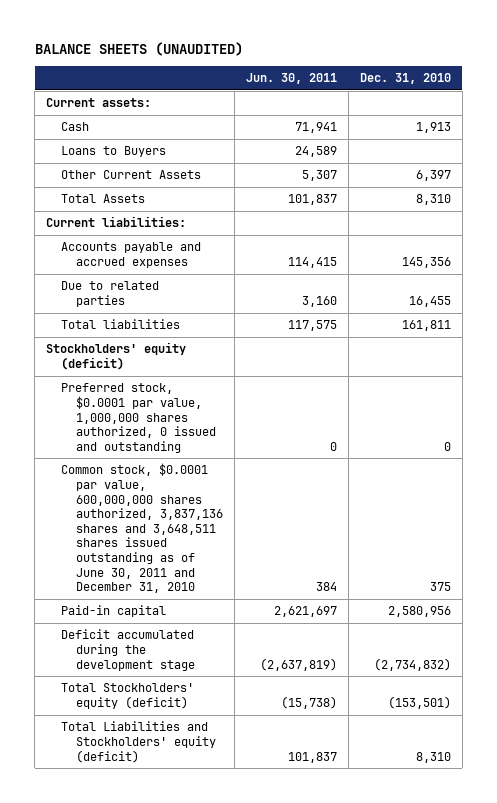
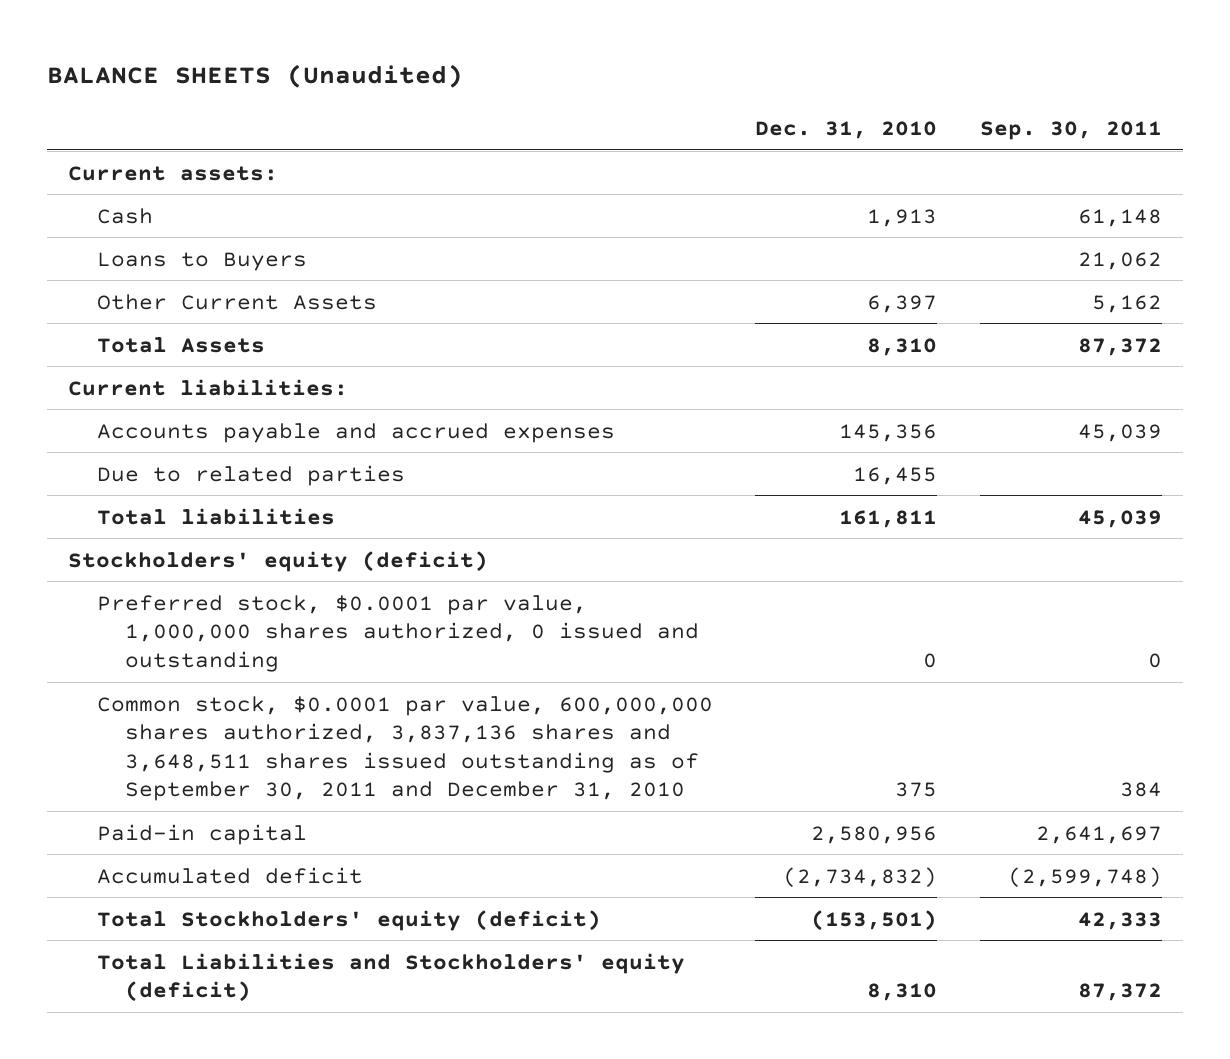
[34,41,243,56] BALANCE SHEETS (UNAUDITED) -> [47,64,464,89] BALANCE SHEETS (Unaudited)
[245,73,337,85] Jun. 30, 2011 -> none
none -> [979,120,1162,140] Sep. 30, 2011
[61,463,223,594] Common stock, $0.0001 par value, 600,000,000 shares authorized, 3,837,136 shares and 3,648,511 shares issued outstanding as of June 30, 2011 and December 31, 2010 -> [96,695,713,802] Common stock, $0.0001 par value, 600,000,000 shares authorized, 3,837,136 shares and 3,648,511 shares issued outstanding as of September 30, 2011 and December 31, 2010
[61,629,195,671] Deficit accumulated during the development stage -> [96,866,363,884] Accumulated deficit

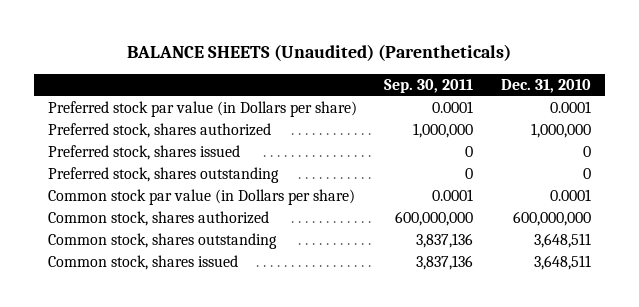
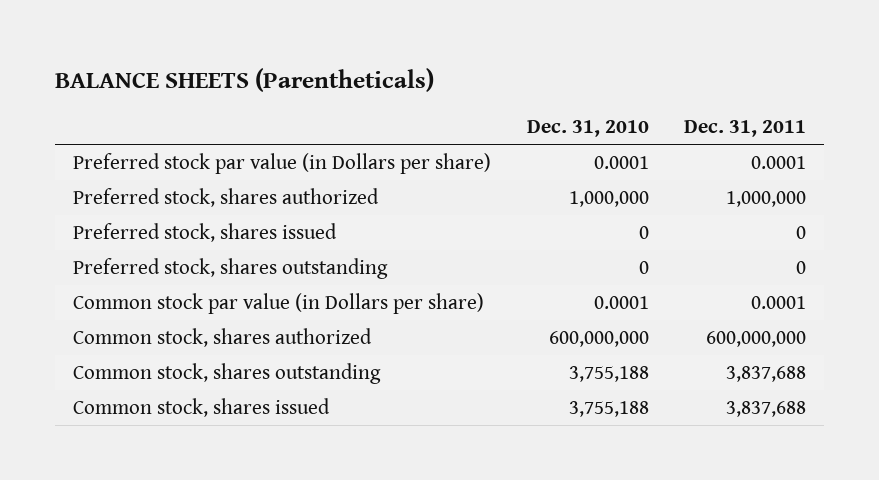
[127,44,512,62] BALANCE SHEETS (Unaudited) (Parentheticals) -> [55,68,435,93] BALANCE SHEETS (Parentheticals)
[384,78,474,93] Sep. 30, 2011 -> none
none -> [684,120,807,138] Dec. 31, 2011
[533,233,591,249] 3,648,511 -> [568,366,649,383] 3,755,188
[533,255,591,271] 3,648,511 -> [568,401,649,418] 3,755,188

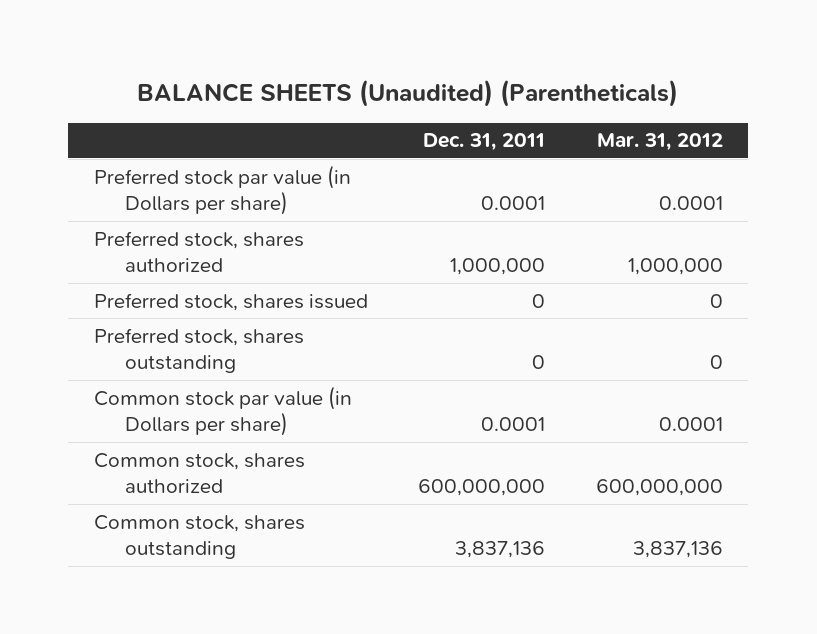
[55,68,435,93] BALANCE SHEETS (Parentheticals) -> [137,79,679,108] BALANCE SHEETS (Unaudited) (Parentheticals)
[526,120,649,138] Dec. 31, 2010 -> none
none -> [596,133,723,152] Mar. 31, 2012
[73,398,331,418] Common stock, shares issued -> none
[726,366,807,383] 3,837,688 -> [455,541,546,559] 3,837,136

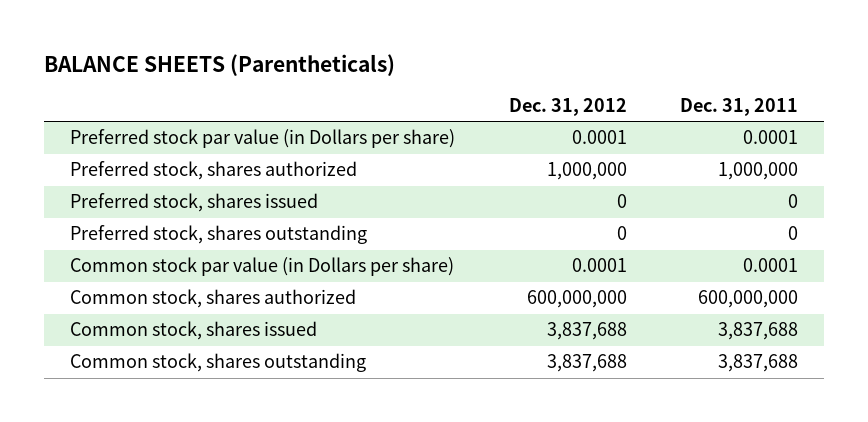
[137,79,679,108] BALANCE SHEETS (Unaudited) (Parentheticals) -> [43,53,395,76] BALANCE SHEETS (Parentheticals)
[596,133,723,152] Mar. 31, 2012 -> none
none -> [508,98,627,117] Dec. 31, 2012
none -> [70,321,318,341] Common stock, shares issued
[455,541,546,559] 3,837,136 -> [717,354,798,373] 3,837,688

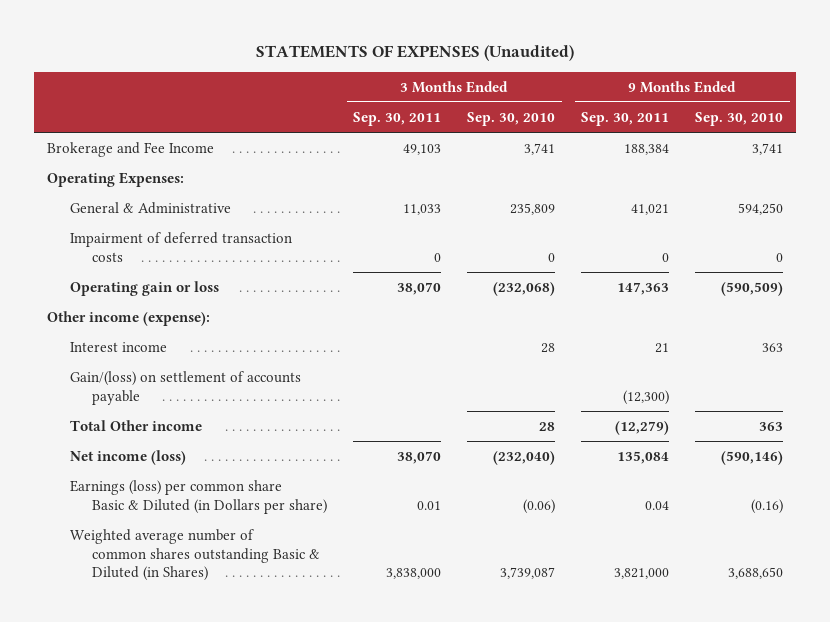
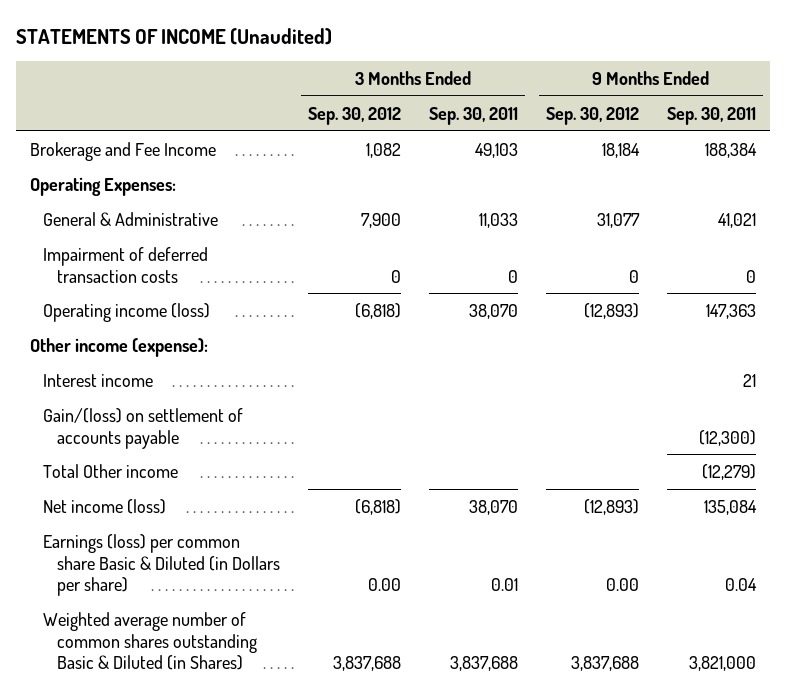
[256,44,575,61] STATEMENTS OF EXPENSES (Unaudited) -> [15,27,332,45] STATEMENTS OF INCOME (Unaudited)
[467,111,556,126] Sep. 30, 2010 -> none
[695,111,784,126] Sep. 30, 2010 -> none
none -> [308,106,402,125] Sep. 30, 2012
none -> [546,106,640,125] Sep. 30, 2012
[69,280,219,296] Operating gain or loss -> [43,302,211,322] Operating income (loss)
[386,568,442,580] 3,838,000 -> [450,656,519,672] 3,837,688

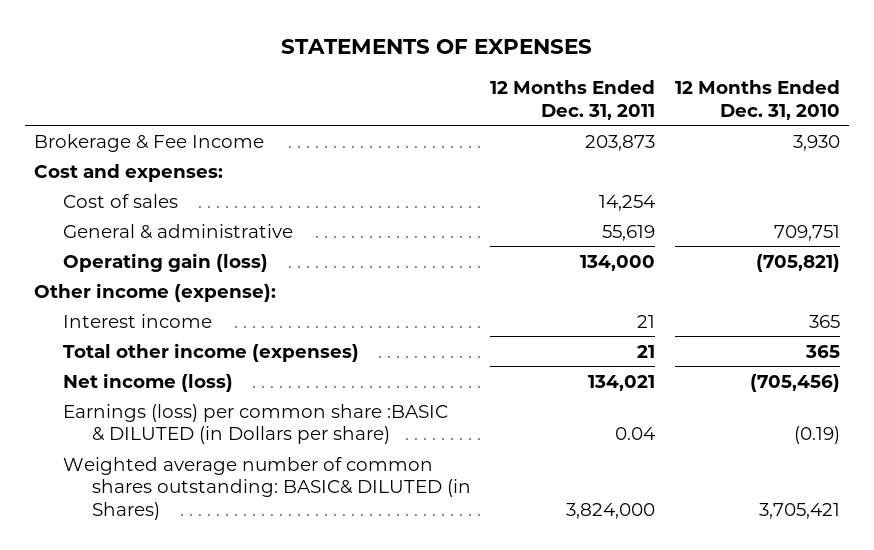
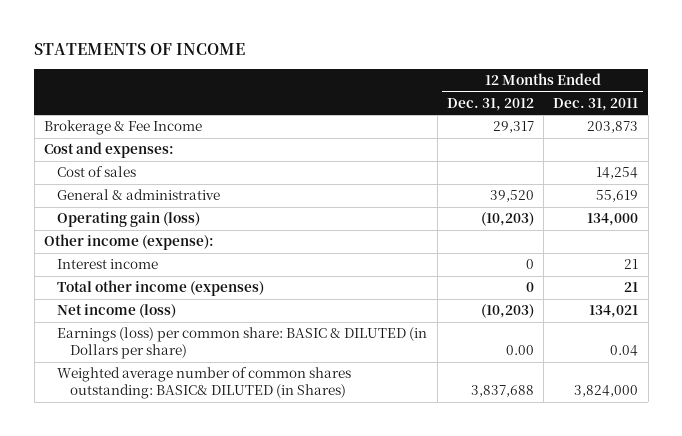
[280,38,592,54] STATEMENTS OF EXPENSES -> [34,43,246,56] STATEMENTS OF INCOME
[674,80,840,120] 12 Months Ended Dec. 31, 2010 -> none
none -> [446,97,534,111] Dec. 31, 2012
[63,403,449,445] Earnings (loss) per common share :BASIC & DILUTED (in Dollars per share) -> [57,327,428,360] Earnings (loss) per common share: BASIC & DILUTED (in Dollars per share)

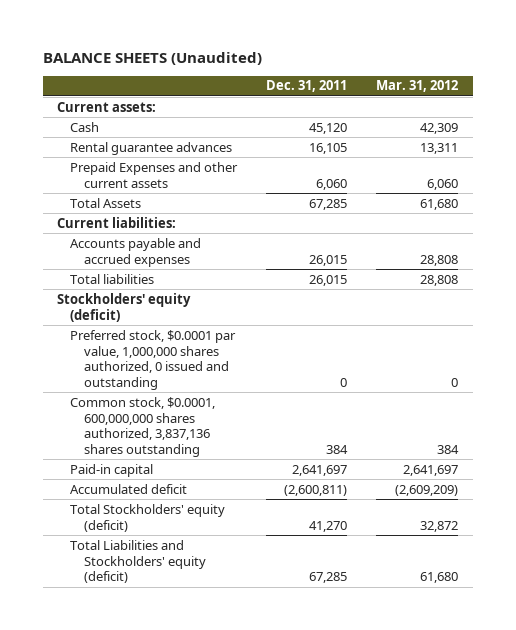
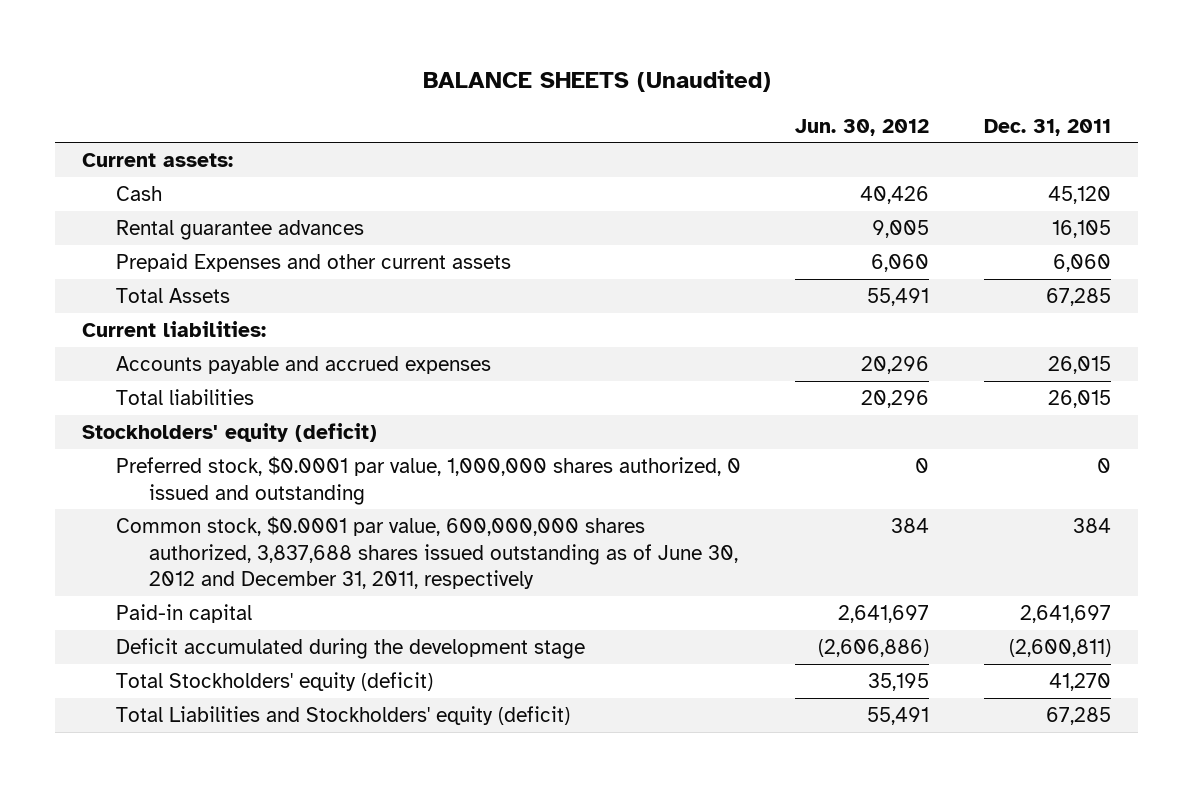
[376,80,459,93] Mar. 31, 2012 -> none
none -> [795,118,930,136] Jun. 30, 2012
[70,396,216,457] Common stock, $0.0001, 600,000,000 shares authorized, 3,837,136 shares outstanding -> [115,516,738,589] Common stock, $0.0001 par value, 600,000,000 shares authorized, 3,837,688 shares issued outstanding as of June 30, 2012 and December 31, 2011, respectively
[70,483,188,494] Accumulated deficit -> [115,638,585,660] Deficit accumulated during the development stage

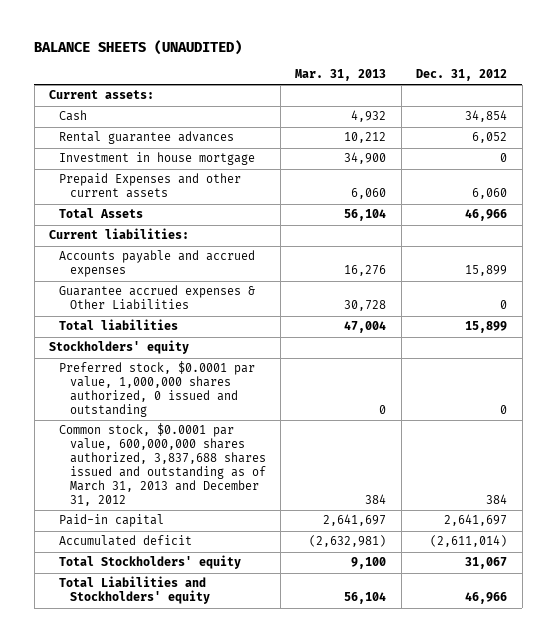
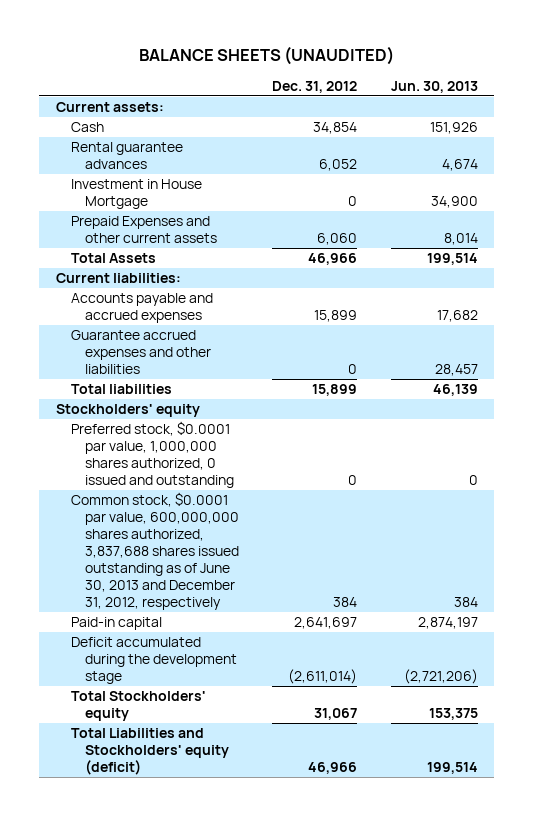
[295,68,387,81] Mar. 31, 2013 -> none
none -> [390,80,478,93] Jun. 30, 2013
[59,152,256,166] Investment in house mortgage -> [70,179,202,210] Investment in House Mortgage
[59,285,256,311] Guarantee accrued expenses & Other Liabilities -> [70,330,211,375] Guarantee accrued expenses and other liabilities
[59,423,266,506] Common stock, $0.0001 par value, 600,000,000 shares authorized, 3,837,688 shares issued and outstanding as of March 31, 2013 and December 31, 2012 -> [70,492,239,610] Common stock, $0.0001 par value, 600,000,000 shares authorized, 3,837,688 shares issued outstanding as of June 30, 2013 and December 31, 2012, respectively
[59,535,193,547] Accumulated deficit -> [70,637,237,685] Deficit accumulated during the development stage
[59,576,210,605] Total Liabilities and Stockholders' equity -> [70,728,229,776] Total Liabilities and Stockholders' equity (deficit)

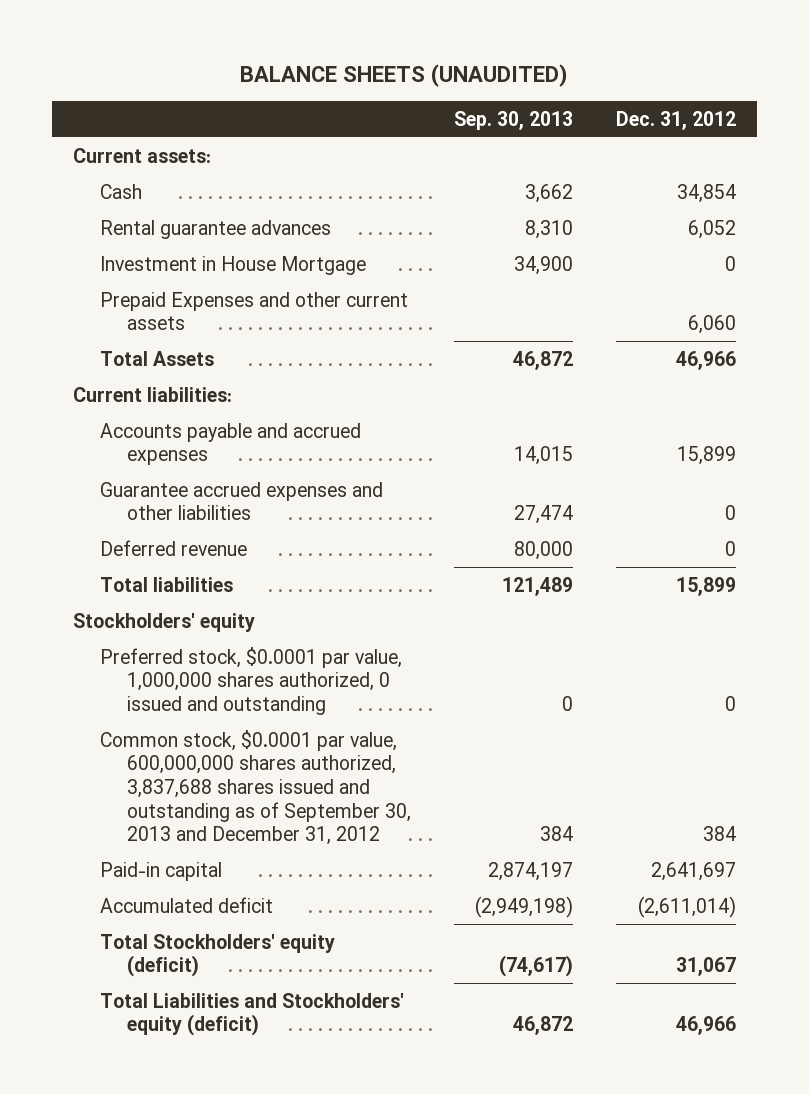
[390,80,478,93] Jun. 30, 2013 -> none
none -> [453,110,573,130] Sep. 30, 2013
none -> [100,539,248,556] Deferred revenue
[70,492,239,610] Common stock, $0.0001 par value, 600,000,000 shares authorized, 3,837,688 shares issued outstanding as of June 30, 2013 and December 31, 2012, respectively -> [100,729,412,846] Common stock, $0.0001 par value, 600,000,000 shares authorized, 3,837,688 shares issued and outstanding as of September 30, 2013 and December 31, 2012
[70,637,237,685] Deficit accumulated during the development stage -> [100,896,274,913] Accumulated deficit
[70,691,206,722] Total Stockholders' equity -> [100,933,336,978] Total Stockholders' equity (deficit)

